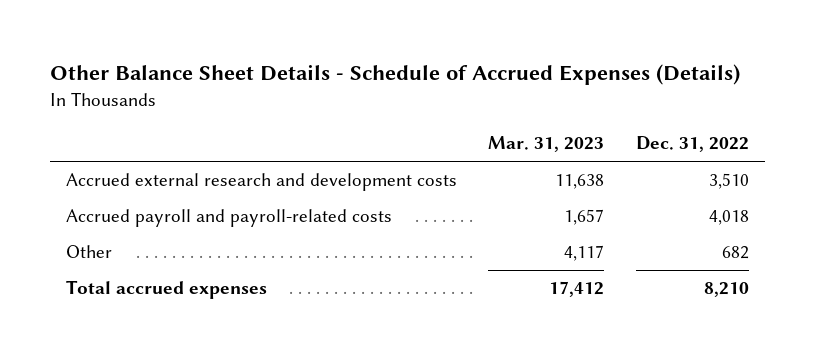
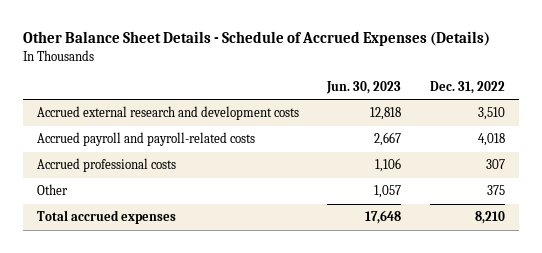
[488,136,605,153] Mar. 31, 2023 -> none
none -> [326,81,402,95] Jun. 30, 2023
none -> [37,158,177,173] Accrued professional costs
[721,246,749,260] 682 -> [486,185,505,196] 375

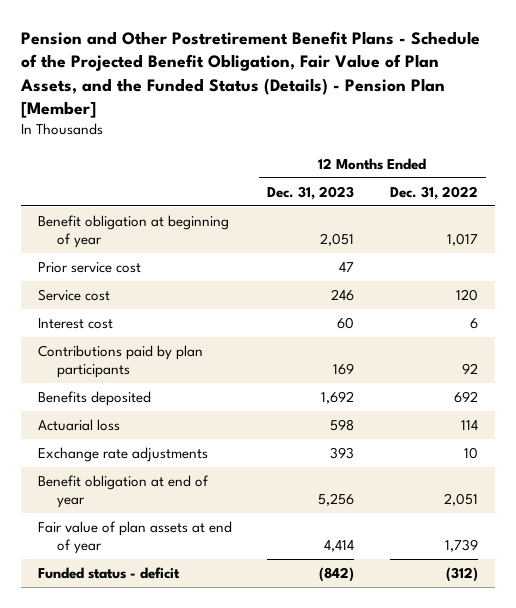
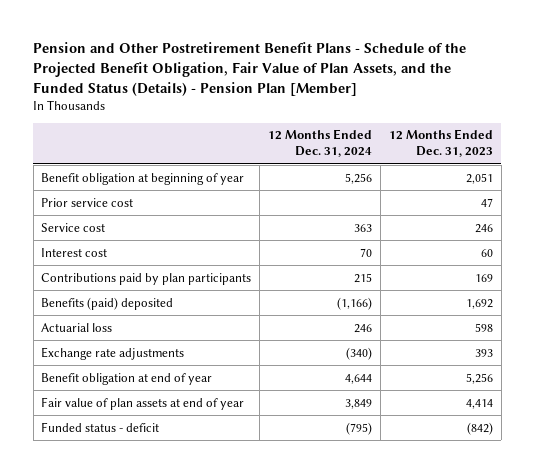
[389,185,478,200] Dec. 31, 2022 -> none
none -> [268,129,373,158] 12 Months Ended Dec. 31, 2024
[38,391,152,407] Benefits deposited -> [41,296,174,310] Benefits (paid) deposited

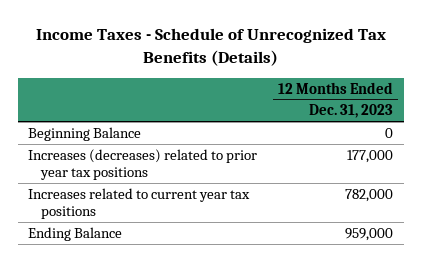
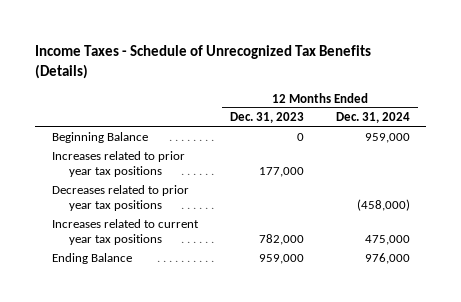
none -> [335,112,410,124] Dec. 31, 2024
[28,148,258,180] Increases (decreases) related to prior year tax positions -> [51,150,185,177] Increases related to prior year tax positions
none -> [51,184,189,211] Decreases related to prior year tax positions

